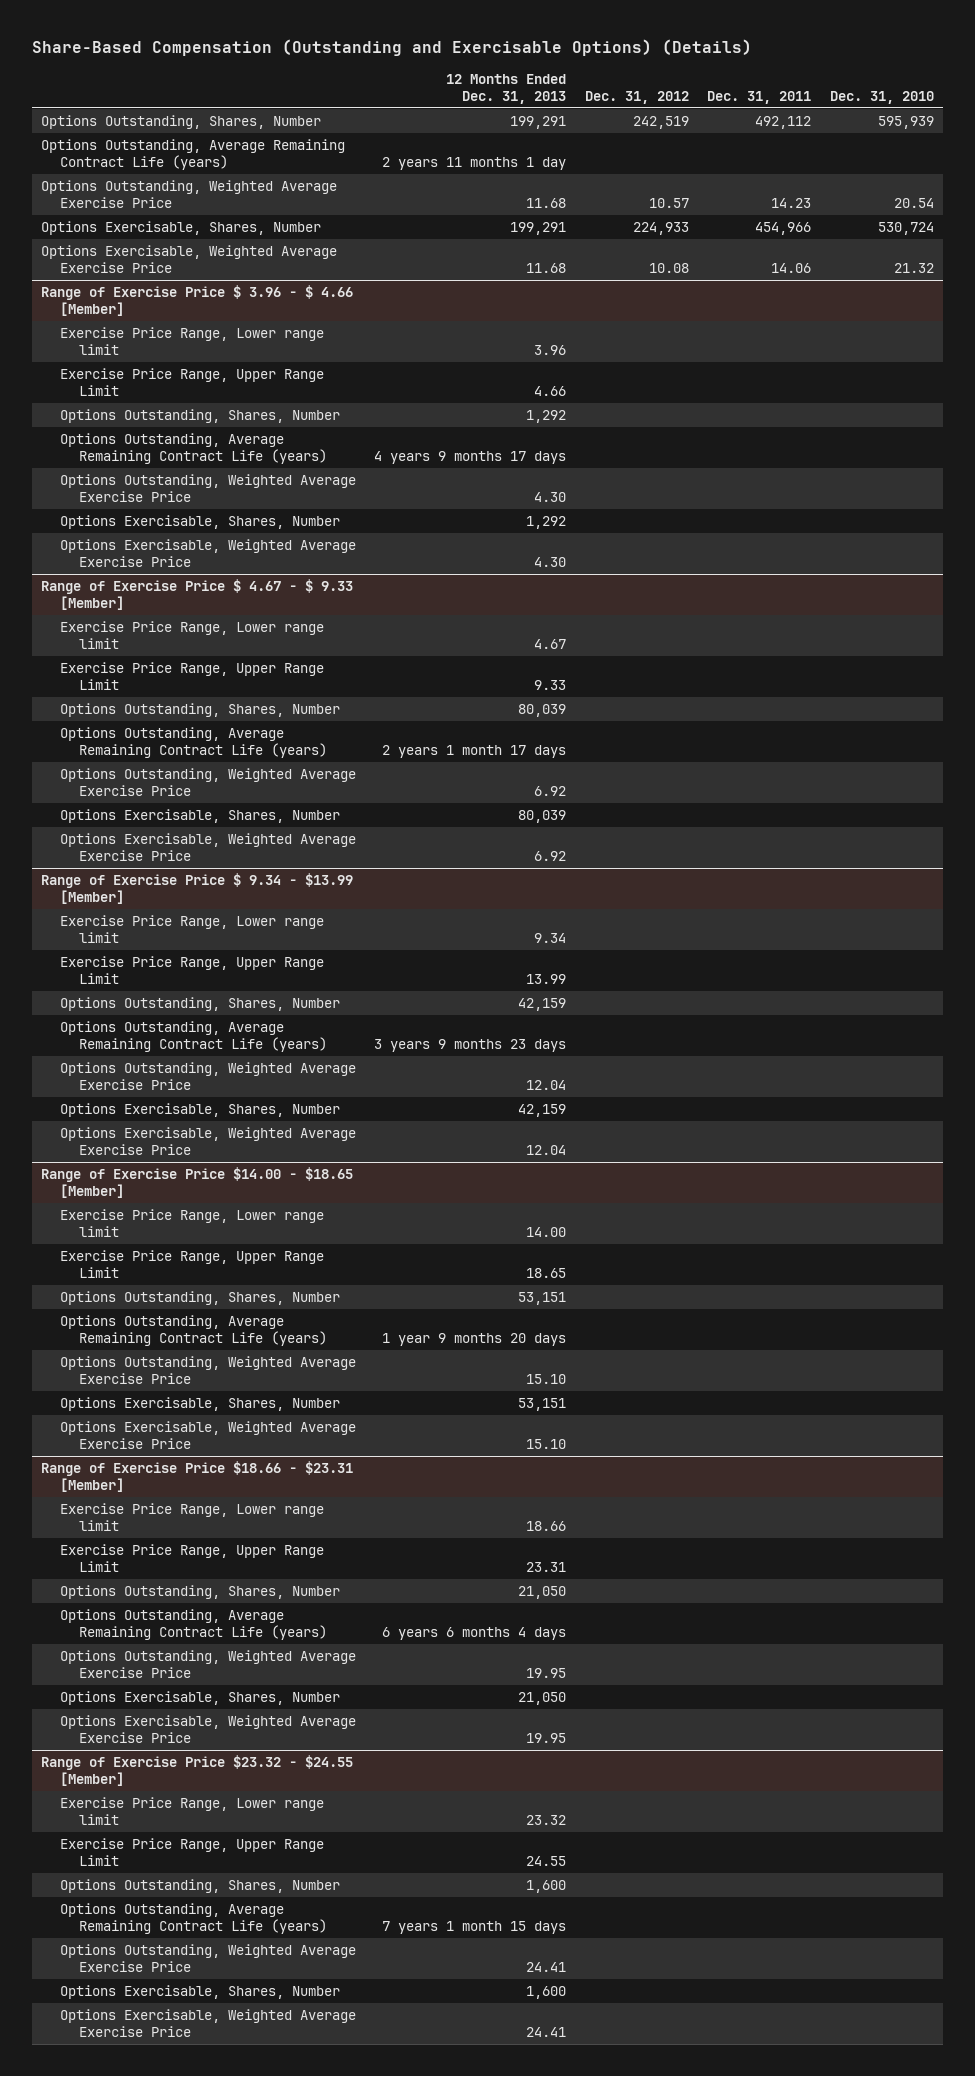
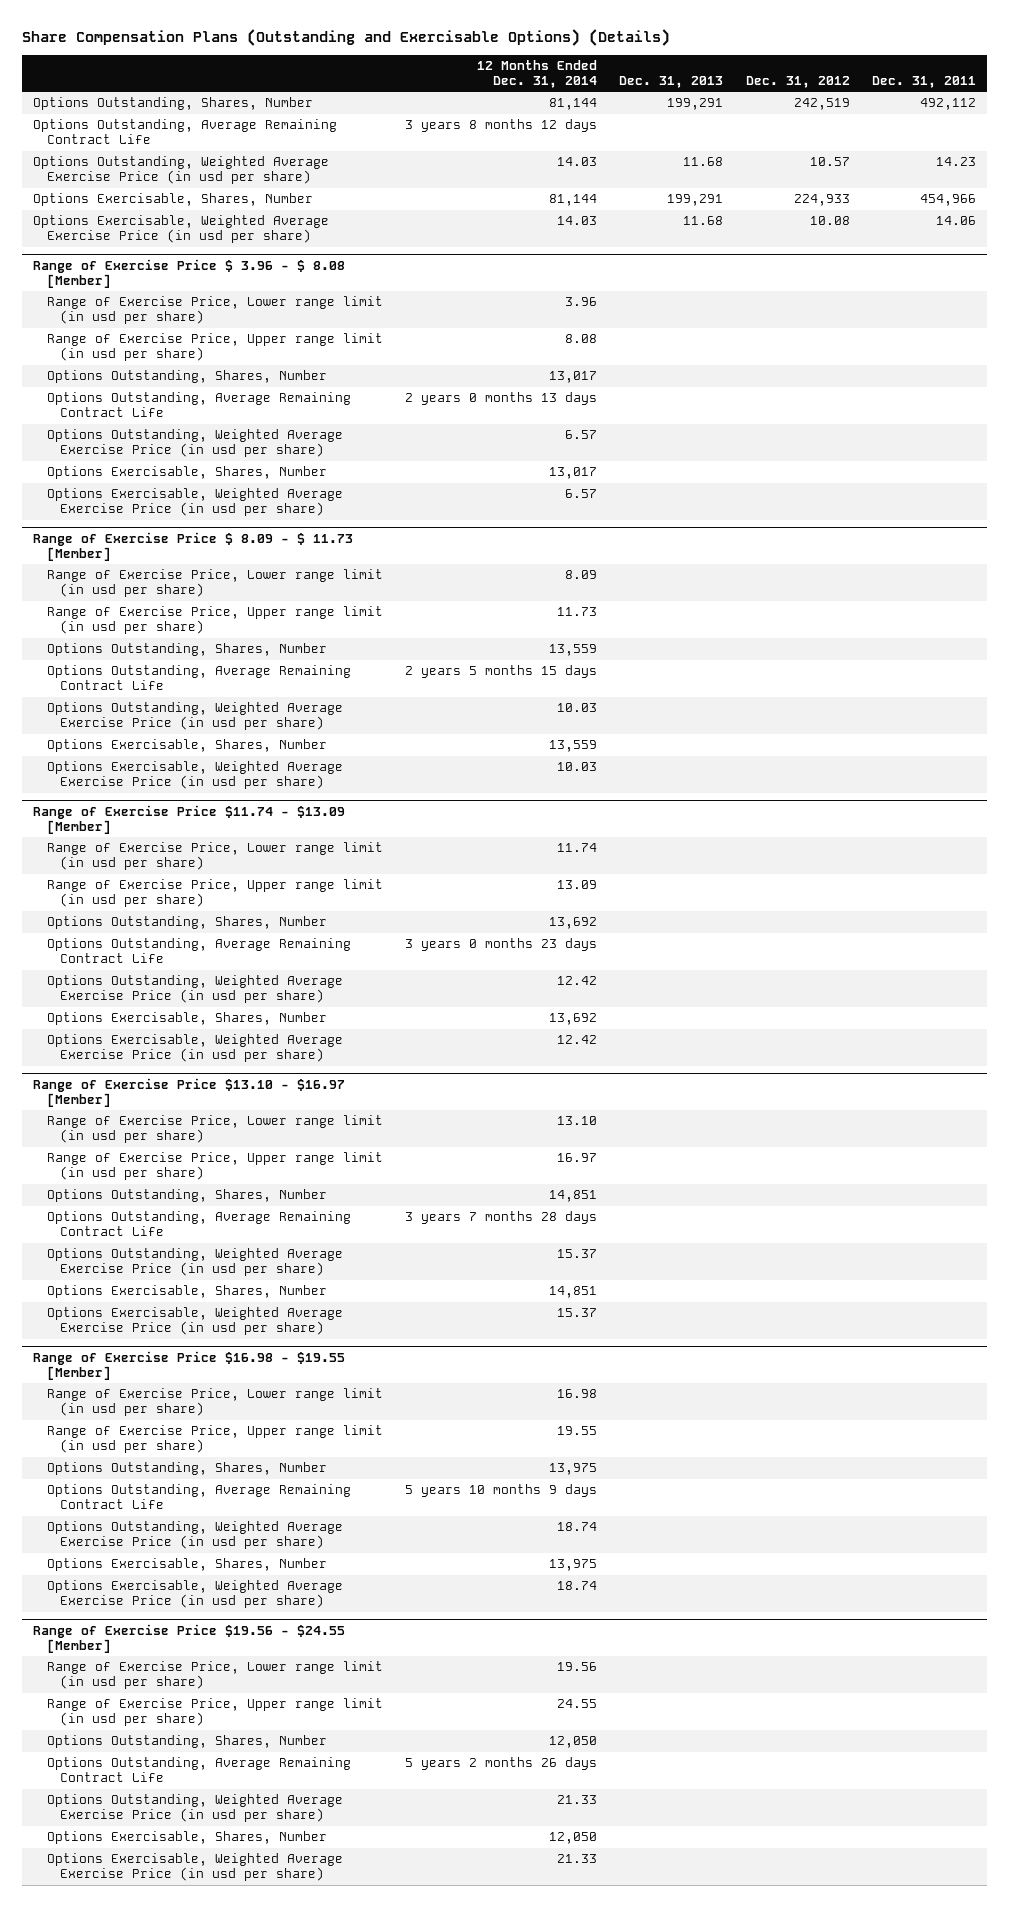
[31,39,752,57] Share-Based Compensation (Outstanding and Exercisable Options) (Details) -> [21,28,670,46] Share Compensation Plans (Outstanding and Exercisable Options) (Details)
[446,73,567,104] 12 Months Ended Dec. 31, 2013 -> none
[829,90,934,104] Dec. 31, 2010 -> none
none -> [477,59,598,88] 12 Months Ended Dec. 31, 2014
none -> [619,75,724,88] Dec. 31, 2013
[41,139,346,170] Options Outstanding, Average Remaining Contract Life (years) -> [33,119,338,145] Options Outstanding, Average Remaining Contract Life
[41,180,338,208] Options Outstanding, Weighted Average Exercise Price -> [33,156,330,185] Options Outstanding, Weighted Average Exercise Price (in usd per share)
[41,245,338,273] Options Exercisable, Weighted Average Exercise Price -> [33,215,330,244] Options Exercisable, Weighted Average Exercise Price (in usd per share)
[41,285,354,316] Range of Exercise Price $ 3.96 - $ 4.66 [Member] -> [33,258,346,288] Range of Exercise Price $ 3.96 - $ 8.08 [Member]
[60,327,325,355] Exercise Price Range, Lower range limit -> [46,296,383,325] Range of Exercise Price, Lower range limit (in usd per share)
[60,368,325,396] Exercise Price Range, Upper Range Limit -> [46,333,383,362] Range of Exercise Price, Upper range limit (in usd per share)
[60,433,327,464] Options Outstanding, Average Remaining Contract Life (years) -> [46,392,351,418] Options Outstanding, Average Remaining Contract Life
[60,474,357,502] Options Outstanding, Weighted Average Exercise Price -> [46,429,343,458] Options Outstanding, Weighted Average Exercise Price (in usd per share)
[41,579,354,610] Range of Exercise Price $ 4.67 - $ 9.33 [Member] -> none
[60,621,325,649] Exercise Price Range, Lower range limit -> none
[60,662,325,690] Exercise Price Range, Upper Range Limit -> none
[60,703,341,718] Options Outstanding, Shares, Number -> none
[60,727,327,758] Options Outstanding, Average Remaining Contract Life (years) -> none
[60,768,357,796] Options Outstanding, Weighted Average Exercise Price -> none
[60,809,341,824] Options Exercisable, Shares, Number -> none
[60,833,357,861] Options Exercisable, Weighted Average Exercise Price -> none
[41,873,354,904] Range of Exercise Price $ 9.34 - $13.99 [Member] -> none
[60,915,325,943] Exercise Price Range, Lower range limit -> none
[60,956,325,984] Exercise Price Range, Upper Range Limit -> none
[60,997,341,1012] Options Outstanding, Shares, Number -> none
[60,1021,327,1052] Options Outstanding, Average Remaining Contract Life (years) -> none
[60,1062,357,1090] Options Outstanding, Weighted Average Exercise Price -> none
[60,1103,341,1118] Options Exercisable, Shares, Number -> none
[60,1127,357,1155] Options Exercisable, Weighted Average Exercise Price -> none
[41,1167,354,1198] Range of Exercise Price $14.00 - $18.65 [Member] -> none
[60,1209,325,1237] Exercise Price Range, Lower range limit -> none
[60,1250,325,1278] Exercise Price Range, Upper Range Limit -> none
[60,1291,341,1306] Options Outstanding, Shares, Number -> none
[60,1315,327,1346] Options Outstanding, Average Remaining Contract Life (years) -> none
[60,1356,357,1384] Options Outstanding, Weighted Average Exercise Price -> none
[60,1397,341,1412] Options Exercisable, Shares, Number -> none
[60,1421,357,1449] Options Exercisable, Weighted Average Exercise Price -> none
[41,1461,354,1492] Range of Exercise Price $18.66 - $23.31 [Member] -> none
[60,1503,325,1531] Exercise Price Range, Lower range limit -> none
[60,1544,325,1572] Exercise Price Range, Upper Range Limit -> none
[60,1585,341,1600] Options Outstanding, Shares, Number -> none
[60,1609,327,1640] Options Outstanding, Average Remaining Contract Life (years) -> none
[60,1650,357,1678] Options Outstanding, Weighted Average Exercise Price -> none
[60,1691,341,1706] Options Exercisable, Shares, Number -> none
[60,1715,357,1743] Options Exercisable, Weighted Average Exercise Price -> none
[60,539,357,567] Options Exercisable, Weighted Average Exercise Price -> [46,488,343,517] Options Exercisable, Weighted Average Exercise Price (in usd per share)
none -> [33,531,354,561] Range of Exercise Price $ 8.09 - $ 11.73 [Member]
none -> [46,569,383,598] Range of Exercise Price, Lower range limit (in usd per share)
none -> [46,606,383,635] Range of Exercise Price, Upper range limit (in usd per share)
none -> [46,643,327,657] Options Outstanding, Shares, Number
none -> [46,665,351,691] Options Outstanding, Average Remaining Contract Life
none -> [46,702,343,731] Options Outstanding, Weighted Average Exercise Price (in usd per share)
none -> [46,739,327,753] Options Exercisable, Shares, Number
none -> [46,761,343,790] Options Exercisable, Weighted Average Exercise Price (in usd per share)
none -> [33,804,346,834] Range of Exercise Price $11.74 - $13.09 [Member]
none -> [46,842,383,871] Range of Exercise Price, Lower range limit (in usd per share)
none -> [46,879,383,908] Range of Exercise Price, Upper range limit (in usd per share)
none -> [46,916,327,930] Options Outstanding, Shares, Number
none -> [46,938,351,964] Options Outstanding, Average Remaining Contract Life
none -> [46,975,343,1004] Options Outstanding, Weighted Average Exercise Price (in usd per share)
none -> [46,1012,327,1026] Options Exercisable, Shares, Number
none -> [46,1034,343,1063] Options Exercisable, Weighted Average Exercise Price (in usd per share)
none -> [33,1077,346,1107] Range of Exercise Price $13.10 - $16.97 [Member]
none -> [46,1115,383,1144] Range of Exercise Price, Lower range limit (in usd per share)
none -> [46,1152,383,1181] Range of Exercise Price, Upper range limit (in usd per share)
none -> [46,1189,327,1203] Options Outstanding, Shares, Number
none -> [46,1211,351,1237] Options Outstanding, Average Remaining Contract Life
none -> [46,1248,343,1277] Options Outstanding, Weighted Average Exercise Price (in usd per share)
none -> [46,1285,327,1299] Options Exercisable, Shares, Number
none -> [46,1307,343,1336] Options Exercisable, Weighted Average Exercise Price (in usd per share)
none -> [33,1350,346,1380] Range of Exercise Price $16.98 - $19.55 [Member]
none -> [46,1388,383,1417] Range of Exercise Price, Lower range limit (in usd per share)
none -> [46,1425,383,1454] Range of Exercise Price, Upper range limit (in usd per share)
none -> [46,1462,327,1476] Options Outstanding, Shares, Number
none -> [46,1484,351,1510] Options Outstanding, Average Remaining Contract Life
none -> [46,1521,343,1550] Options Outstanding, Weighted Average Exercise Price (in usd per share)
none -> [46,1558,327,1572] Options Exercisable, Shares, Number
none -> [46,1580,343,1609] Options Exercisable, Weighted Average Exercise Price (in usd per share)
[41,1755,354,1786] Range of Exercise Price $23.32 - $24.55 [Member] -> [33,1623,346,1653] Range of Exercise Price $19.56 - $24.55 [Member]
[60,1797,325,1825] Exercise Price Range, Lower range limit -> [46,1661,383,1690] Range of Exercise Price, Lower range limit (in usd per share)
[60,1838,325,1866] Exercise Price Range, Upper Range Limit -> [46,1698,383,1727] Range of Exercise Price, Upper range limit (in usd per share)
[60,1903,327,1934] Options Outstanding, Average Remaining Contract Life (years) -> [46,1757,351,1783] Options Outstanding, Average Remaining Contract Life
[60,1944,357,1972] Options Outstanding, Weighted Average Exercise Price -> [46,1794,343,1823] Options Outstanding, Weighted Average Exercise Price (in usd per share)
[60,2009,357,2037] Options Exercisable, Weighted Average Exercise Price -> [46,1853,343,1882] Options Exercisable, Weighted Average Exercise Price (in usd per share)

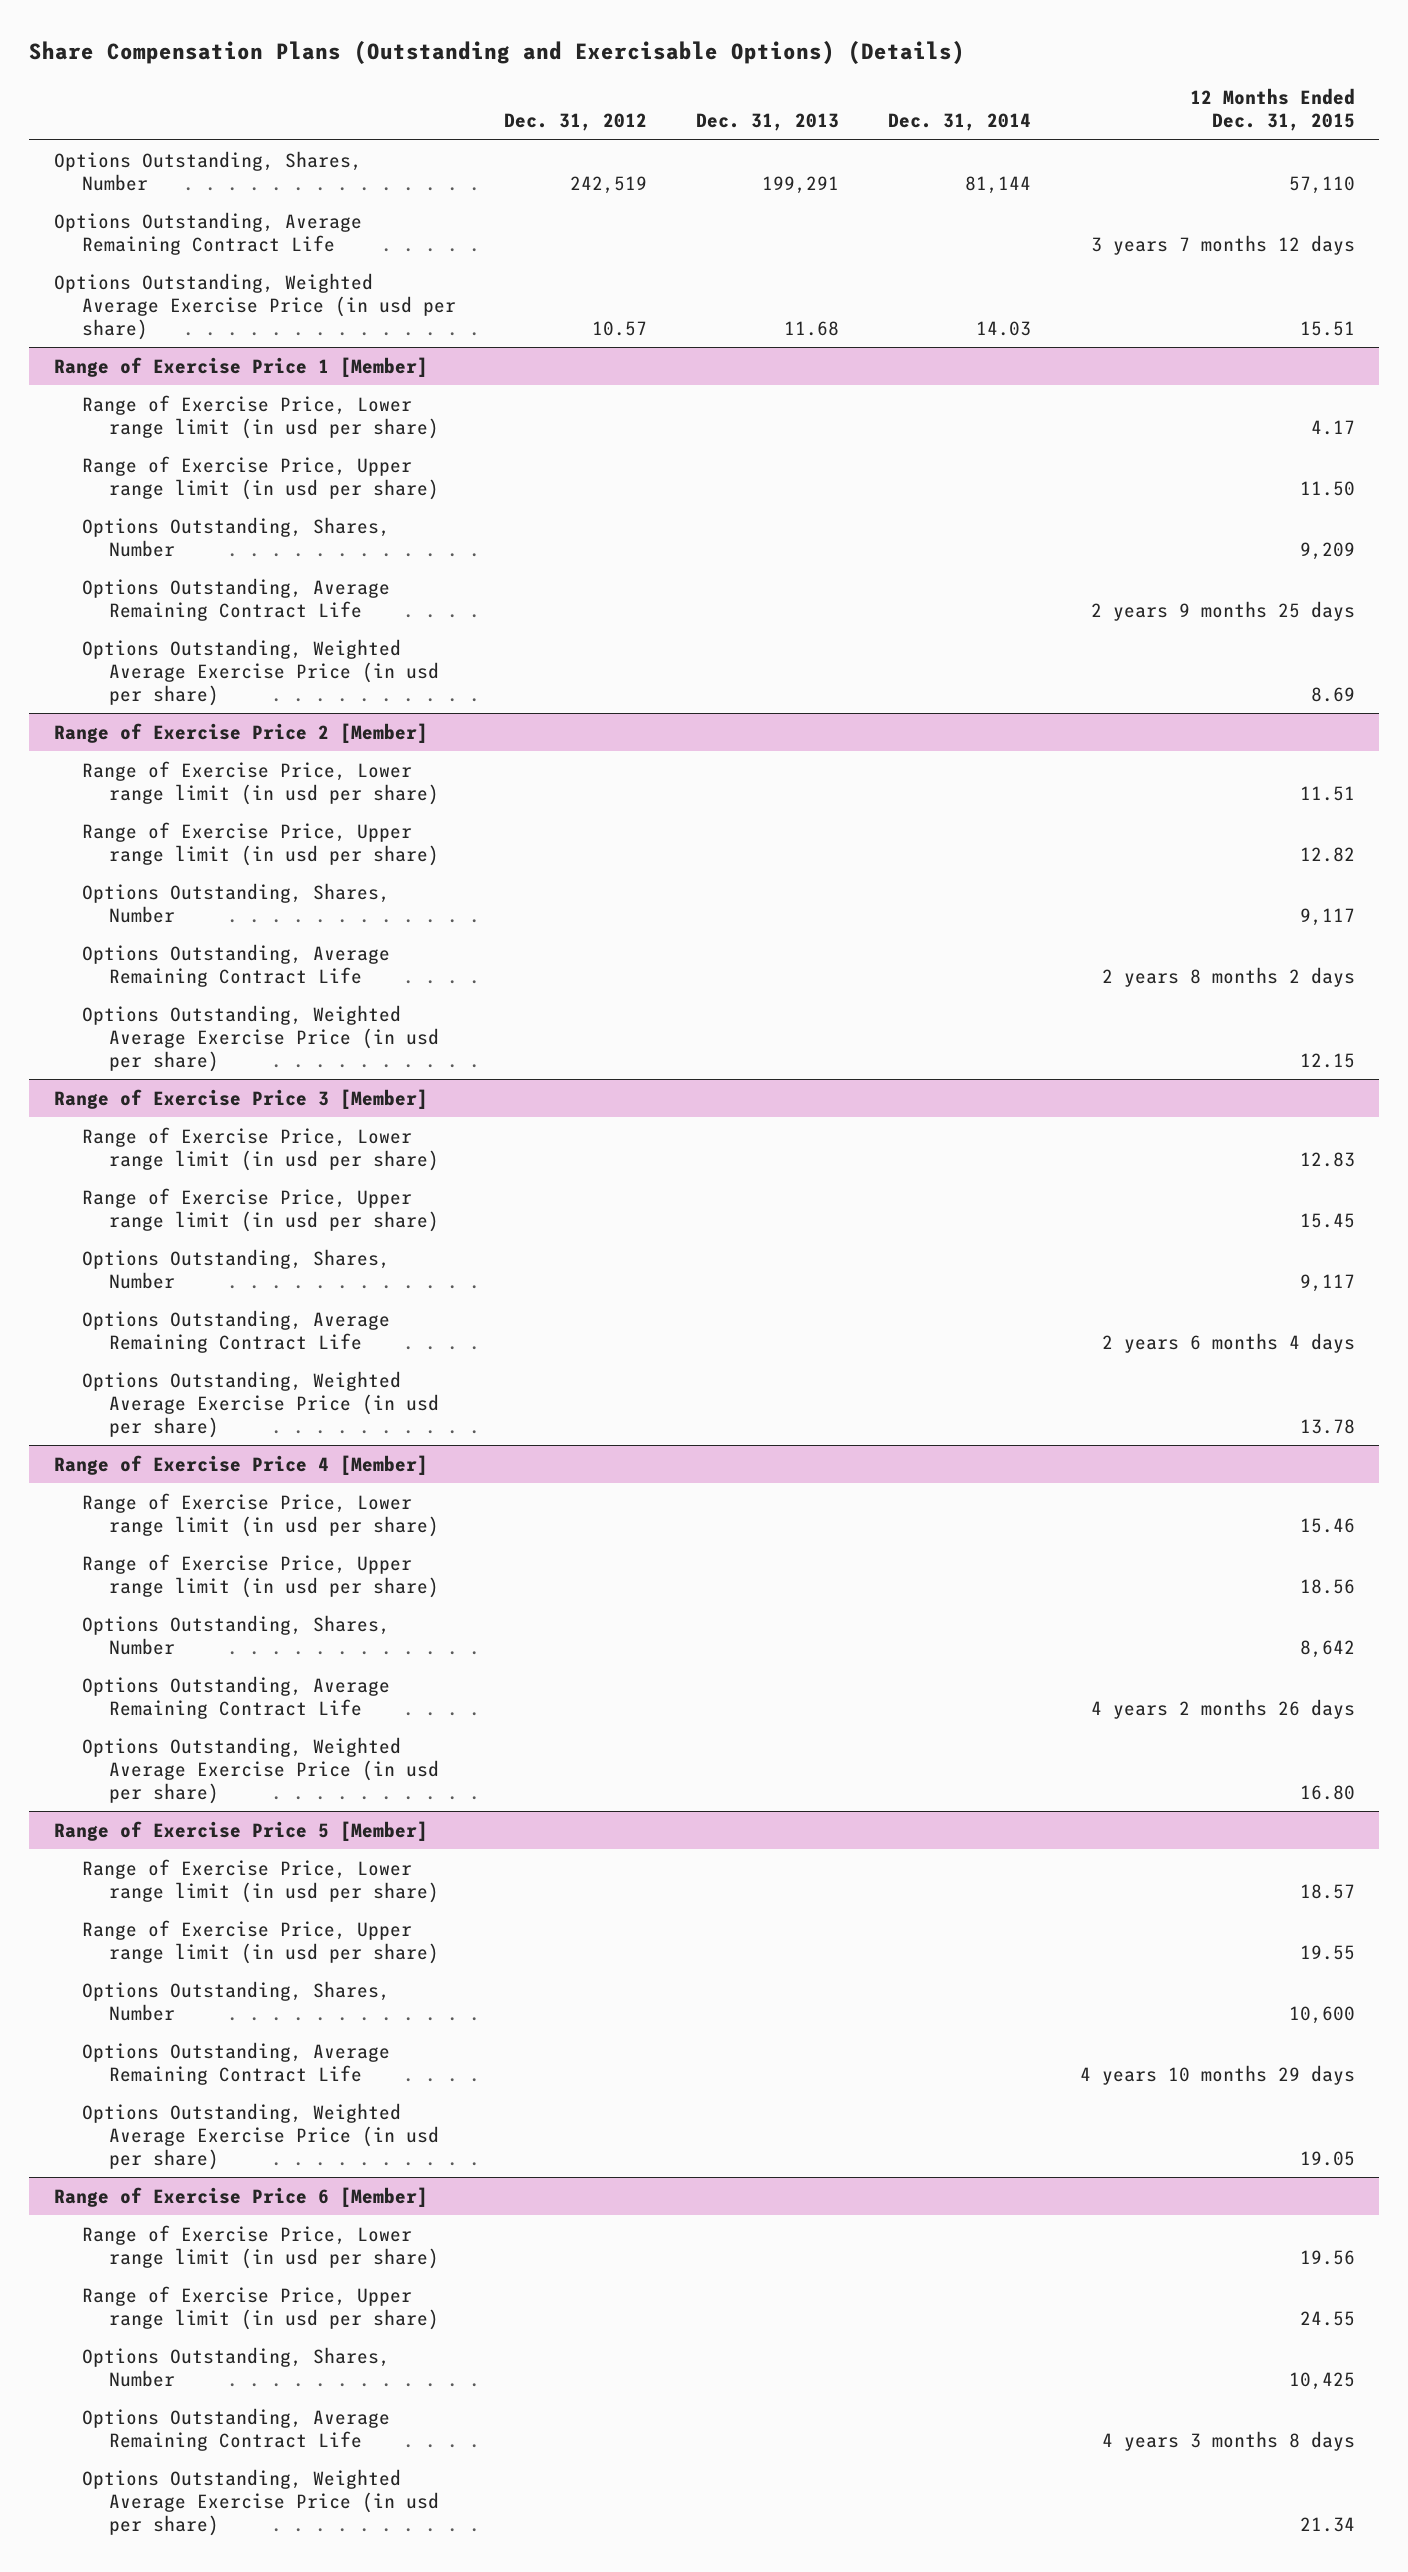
[477,59,598,88] 12 Months Ended Dec. 31, 2014 -> none
[872,75,977,88] Dec. 31, 2011 -> none
none -> [887,113,1031,132] Dec. 31, 2014
none -> [1189,88,1355,132] 12 Months Ended Dec. 31, 2015
[33,193,314,207] Options Exercisable, Shares, Number -> none
[33,215,330,244] Options Exercisable, Weighted Average Exercise Price (in usd per share) -> none
[33,258,346,288] Range of Exercise Price $ 3.96 - $ 8.08 [Member] -> [53,356,428,377] Range of Exercise Price 1 [Member]
[46,466,327,480] Options Exercisable, Shares, Number -> none
[46,488,343,517] Options Exercisable, Weighted Average Exercise Price (in usd per share) -> none
[33,531,354,561] Range of Exercise Price $ 8.09 - $ 11.73 [Member] -> [53,722,428,743] Range of Exercise Price 2 [Member]
[46,739,327,753] Options Exercisable, Shares, Number -> none
[46,761,343,790] Options Exercisable, Weighted Average Exercise Price (in usd per share) -> none
[33,804,346,834] Range of Exercise Price $11.74 - $13.09 [Member] -> [53,1088,428,1109] Range of Exercise Price 3 [Member]
[46,1012,327,1026] Options Exercisable, Shares, Number -> none
[46,1034,343,1063] Options Exercisable, Weighted Average Exercise Price (in usd per share) -> none
[33,1077,346,1107] Range of Exercise Price $13.10 - $16.97 [Member] -> [53,1454,428,1475] Range of Exercise Price 4 [Member]
[46,1285,327,1299] Options Exercisable, Shares, Number -> none
[46,1307,343,1336] Options Exercisable, Weighted Average Exercise Price (in usd per share) -> none
[33,1350,346,1380] Range of Exercise Price $16.98 - $19.55 [Member] -> [53,1820,428,1841] Range of Exercise Price 5 [Member]
[46,1558,327,1572] Options Exercisable, Shares, Number -> none
[46,1580,343,1609] Options Exercisable, Weighted Average Exercise Price (in usd per share) -> none
[33,1623,346,1653] Range of Exercise Price $19.56 - $24.55 [Member] -> [53,2186,428,2207] Range of Exercise Price 6 [Member]
[46,1831,327,1845] Options Exercisable, Shares, Number -> none
[46,1853,343,1882] Options Exercisable, Weighted Average Exercise Price (in usd per share) -> none

